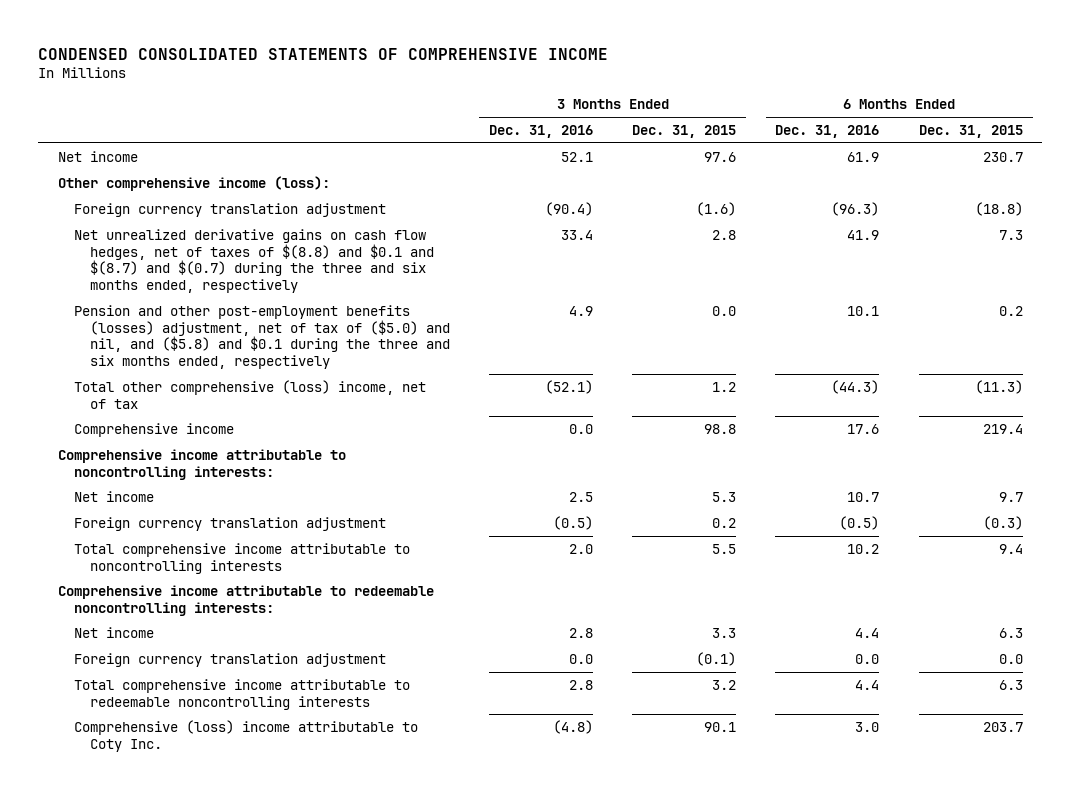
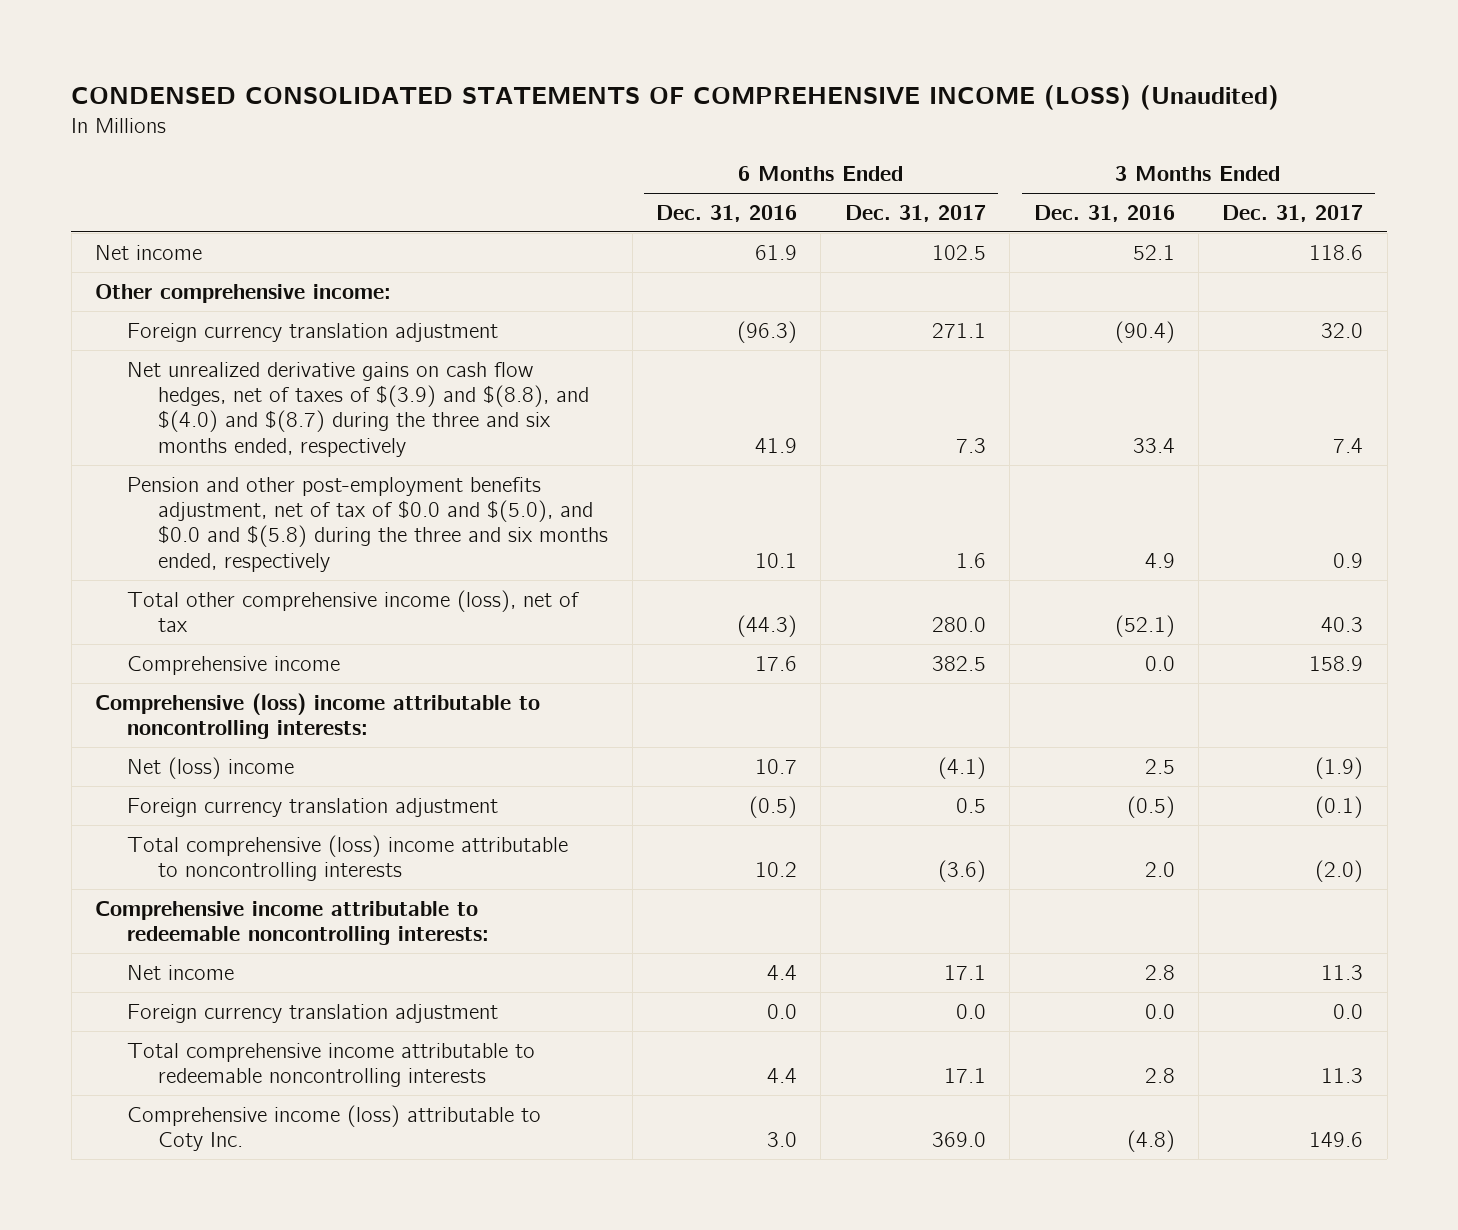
[38,47,609,60] CONDENSED CONSOLIDATED STATEMENTS OF COMPREHENSIVE INCOME -> [71,85,1280,111] CONDENSED CONSOLIDATED STATEMENTS OF COMPREHENSIVE INCOME (LOSS) (Unaudited)
[632,125,737,139] Dec. 31, 2015 -> none
[918,125,1023,139] Dec. 31, 2015 -> none
none -> [844,204,986,222] Dec. 31, 2017
none -> [1222,204,1364,222] Dec. 31, 2017
[57,175,330,191] Other comprehensive income (loss): -> [94,283,391,303] Other comprehensive income:
[73,228,434,294] Net unrealized derivative gains on cash flow hedges, net of taxes of $(8.8) and $0.1 and $(8.7) and $(0.7) during the three and six months ended, respectively -> [126,361,590,457] Net unrealized derivative gains on cash flow hedges, net of taxes of $(3.9) and $(8.8), and $(4.0) and $(8.7) during the three and six months ended, respectively
[73,304,450,370] Pension and other post-employment benefits (losses) adjustment, net of tax of ($5.0) and nil, and ($5.8) and $0.1 during the three and six months ended, respectively -> [126,476,609,572] Pension and other post-employment benefits adjustment, net of tax of $0.0 and $(5.0), and $0.0 and $(5.8) during the three and six months ended, respectively
[73,379,426,409] Total other comprehensive (loss) income, net of tax -> [126,589,579,632] Total other comprehensive income (loss), net of tax
[57,448,346,480] Comprehensive income attributable to noncontrolling interests: -> [94,692,540,739] Comprehensive (loss) income attributable to noncontrolling interests:
[73,490,154,502] Net income -> [126,756,294,779] Net (loss) income
[73,542,410,574] Total comprehensive income attributable to noncontrolling interests -> [126,834,568,881] Total comprehensive (loss) income attributable to noncontrolling interests
[73,719,418,752] Comprehensive (loss) income attributable to Coty Inc. -> [126,1104,541,1151] Comprehensive income (loss) attributable to Coty Inc.

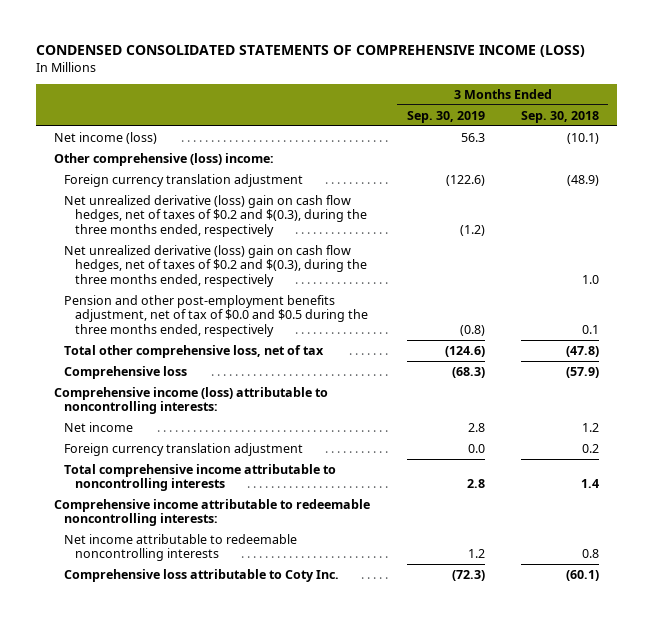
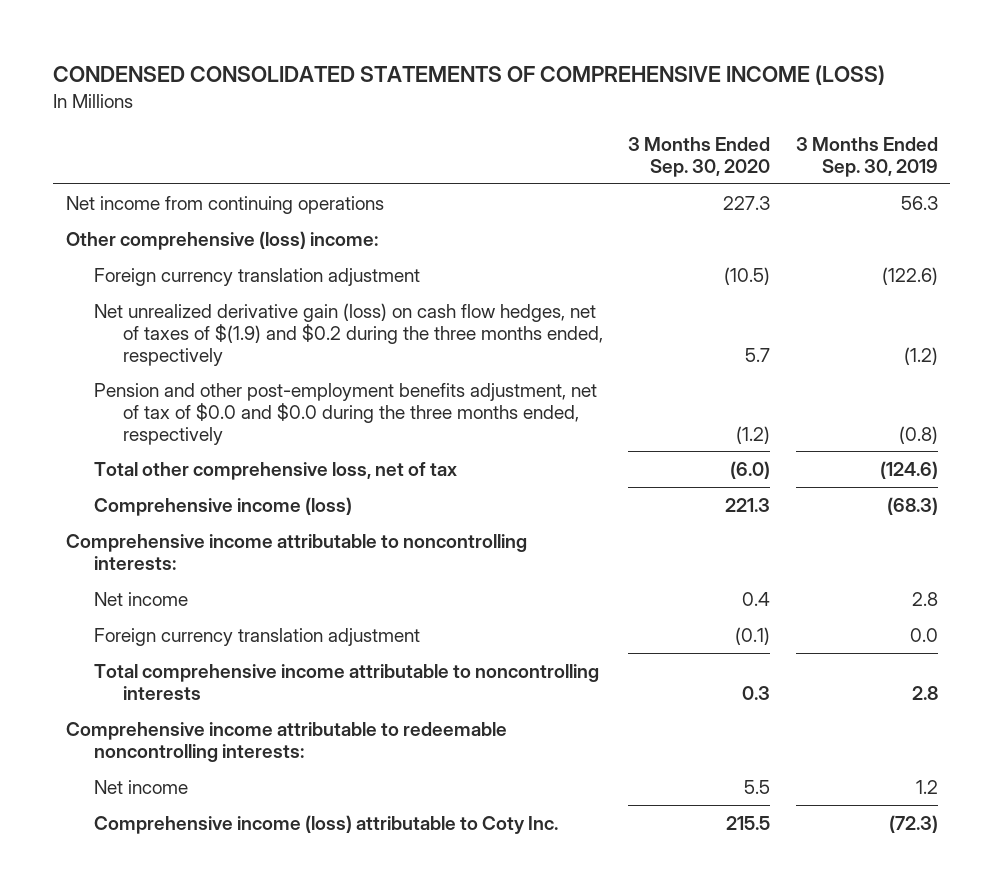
[520,110,599,123] Sep. 30, 2018 -> none
none -> [628,136,771,177] 3 Months Ended Sep. 30, 2020
[54,131,158,144] Net income (loss) -> [65,195,384,214] Net income from continuing operations
[64,244,367,287] Net unrealized derivative (loss) gain on cash flow hedges, net of taxes of $0.2 and $(0.3), during the three months ended, respectively -> none
[64,194,367,237] Net unrealized derivative (loss) gain on cash flow hedges, net of taxes of $0.2 and $(0.3), during the three months ended, respectively -> [94,302,603,366] Net unrealized derivative gain (loss) on cash flow hedges, net of taxes of $(1.9) and $0.2 during the three months ended, respectively
[64,294,368,337] Pension and other post-employment benefits adjustment, net of tax of $0.0 and $0.5 during the three months ended, respectively -> [94,382,598,445] Pension and other post-employment benefits adjustment, net of tax of $0.0 and $0.0 during the three months ended, respectively
[64,365,188,379] Comprehensive loss -> [94,496,353,516] Comprehensive income (loss)
[54,386,329,415] Comprehensive income (loss) attributable to noncontrolling interests: -> [65,533,527,570] Comprehensive income attributable to noncontrolling interests:
[64,533,298,562] Net income attributable to redeemable noncontrolling interests -> none
none -> [94,779,189,794] Net income
[64,568,340,582] Comprehensive loss attributable to Coty Inc. -> [94,814,559,834] Comprehensive income (loss) attributable to Coty Inc.

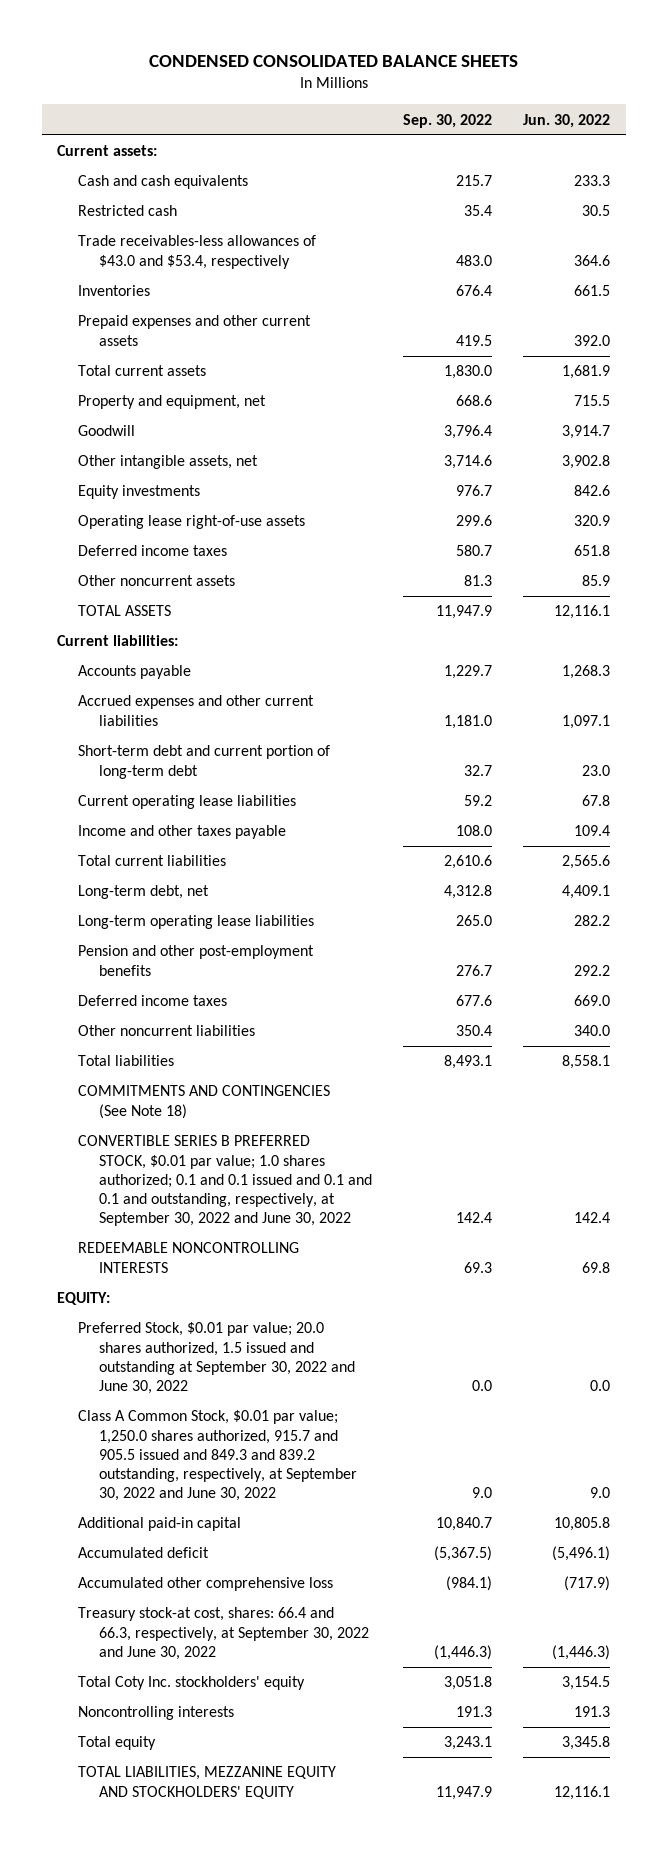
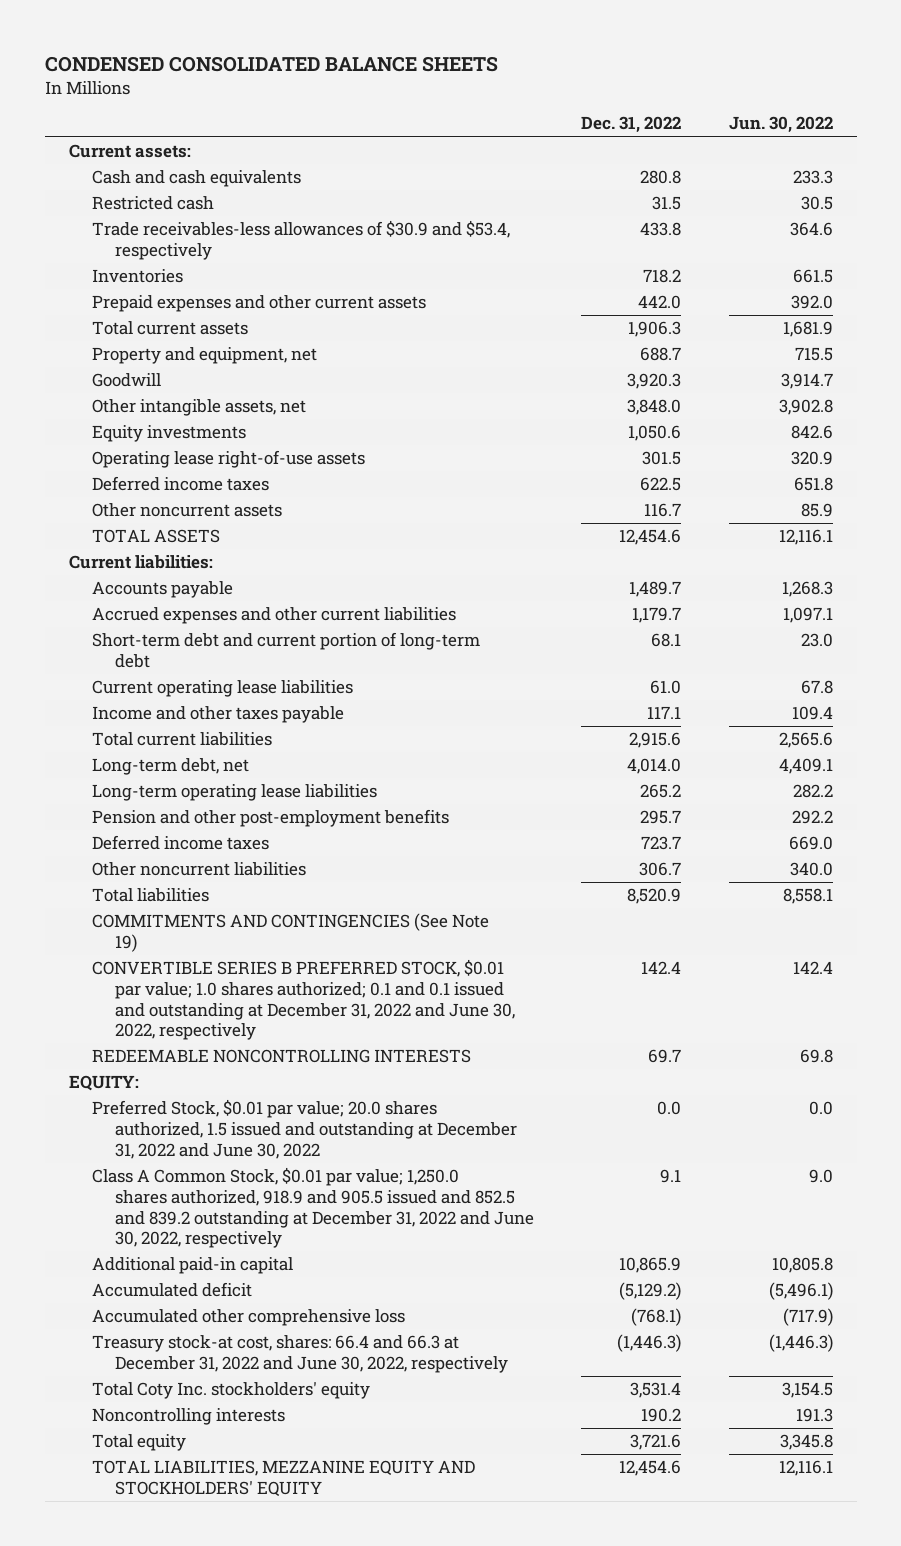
[403,113,493,128] Sep. 30, 2022 -> none
none -> [581,116,682,134] Dec. 31, 2022
[78,235,317,269] Trade receivables-less allowances of $43.0 and $53.4, respectively -> [91,220,510,260] Trade receivables-less allowances of $30.9 and $53.4, respectively
[78,1085,331,1119] COMMITMENTS AND CONTINGENCIES (See Note 18) -> [91,913,489,952] COMMITMENTS AND CONTINGENCIES (See Note 19)
[78,1135,373,1226] CONVERTIBLE SERIES B PREFERRED STOCK, $0.01 par value; 1.0 shares authorized; 0.1 and 0.1 issued and 0.1 and 0.1 and outstanding, respectively, at September 30, 2022 and June 30, 2022 -> [91,959,515,1041] CONVERTIBLE SERIES B PREFERRED STOCK, $0.01 par value; 1.0 shares authorized; 0.1 and 0.1 issued and outstanding at December 31, 2022 and June 30, 2022, respectively
[78,1322,356,1394] Preferred Stock, $0.01 par value; 20.0 shares authorized, 1.5 issued and outstanding at September 30, 2022 and June 30, 2022 -> [91,1099,517,1159] Preferred Stock, $0.01 par value; 20.0 shares authorized, 1.5 issued and outstanding at December 31, 2022 and June 30, 2022
[78,1410,358,1501] Class A Common Stock, $0.01 par value; 1,250.0 shares authorized, 915.7 and 905.5 issued and 849.3 and 839.2 outstanding, respectively, at September 30, 2022 and June 30, 2022 -> [91,1167,534,1249] Class A Common Stock, $0.01 par value; 1,250.0 shares authorized, 918.9 and 905.5 issued and 852.5 and 839.2 outstanding at December 31, 2022 and June 30, 2022, respectively
[78,1607,370,1660] Treasury stock-at cost, shares: 66.4 and 66.3, respectively, at September 30, 2022 and June 30, 2022 -> [91,1335,508,1373] Treasury stock-at cost, shares: 66.4 and 66.3 at December 31, 2022 and June 30, 2022, respectively

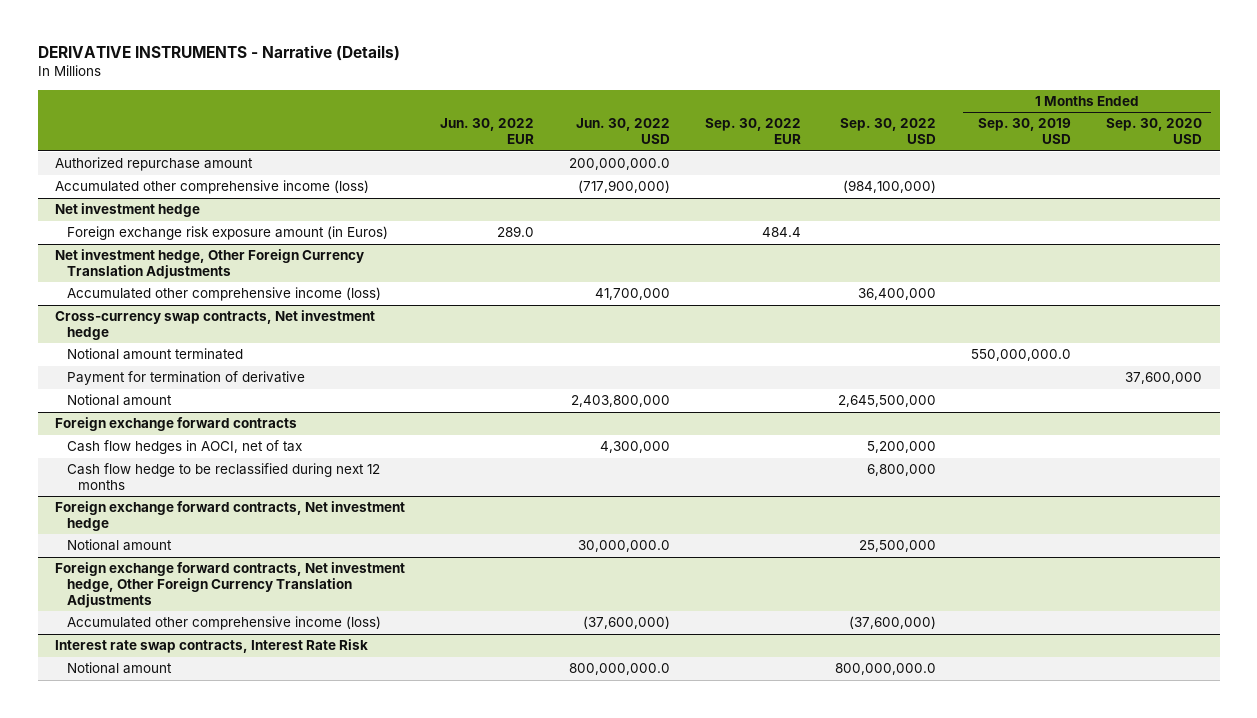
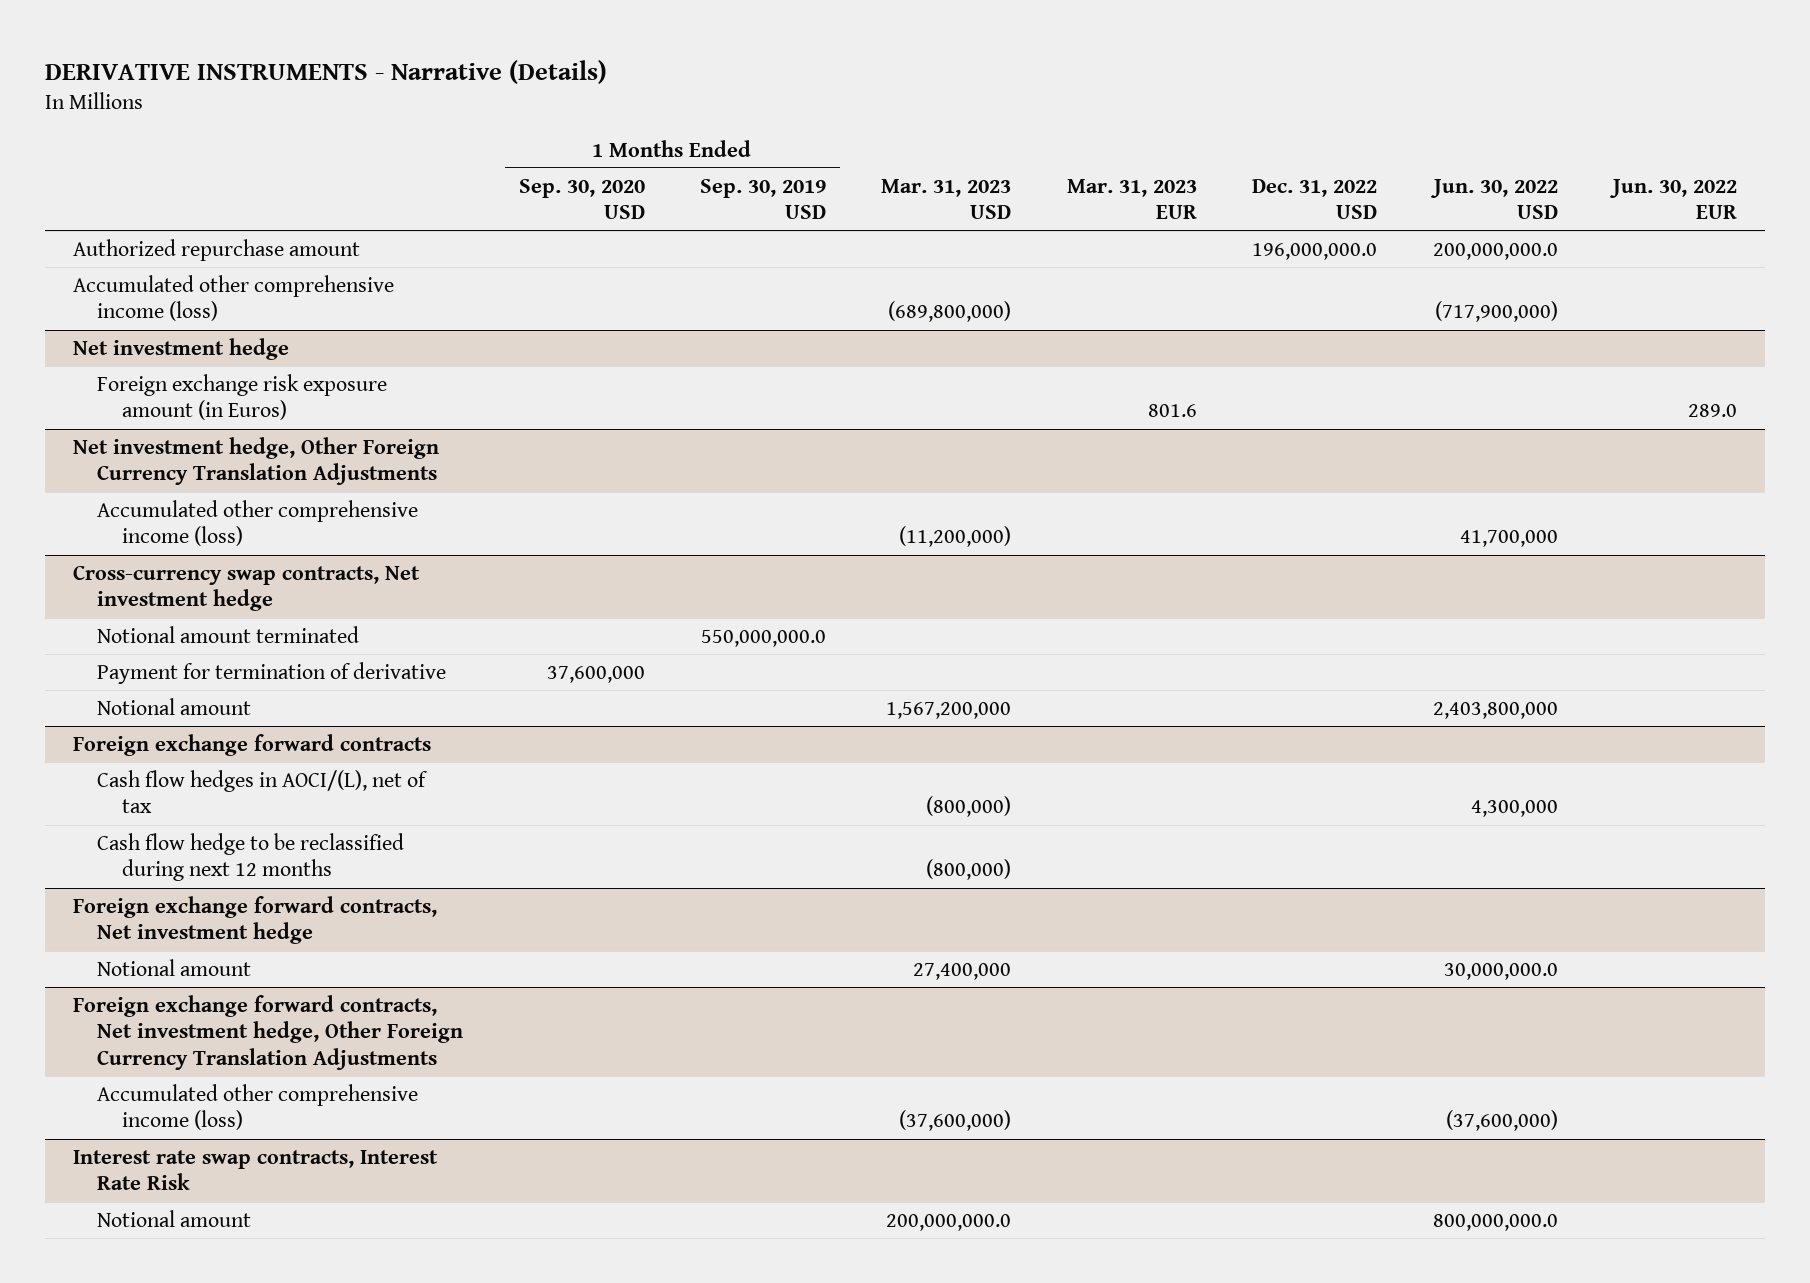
[704,118,801,145] Sep. 30, 2022 EUR -> none
[840,118,937,145] Sep. 30, 2022 USD -> none
none -> [881,178,1012,220] Mar. 31, 2023 USD
none -> [1066,178,1197,220] Mar. 31, 2023 EUR
none -> [1252,178,1378,220] Dec. 31, 2022 USD
[66,440,302,455] Cash flow hedges in AOCI, net of tax -> [97,769,429,814] Cash flow hedges in AOCI/(L), net of tax

